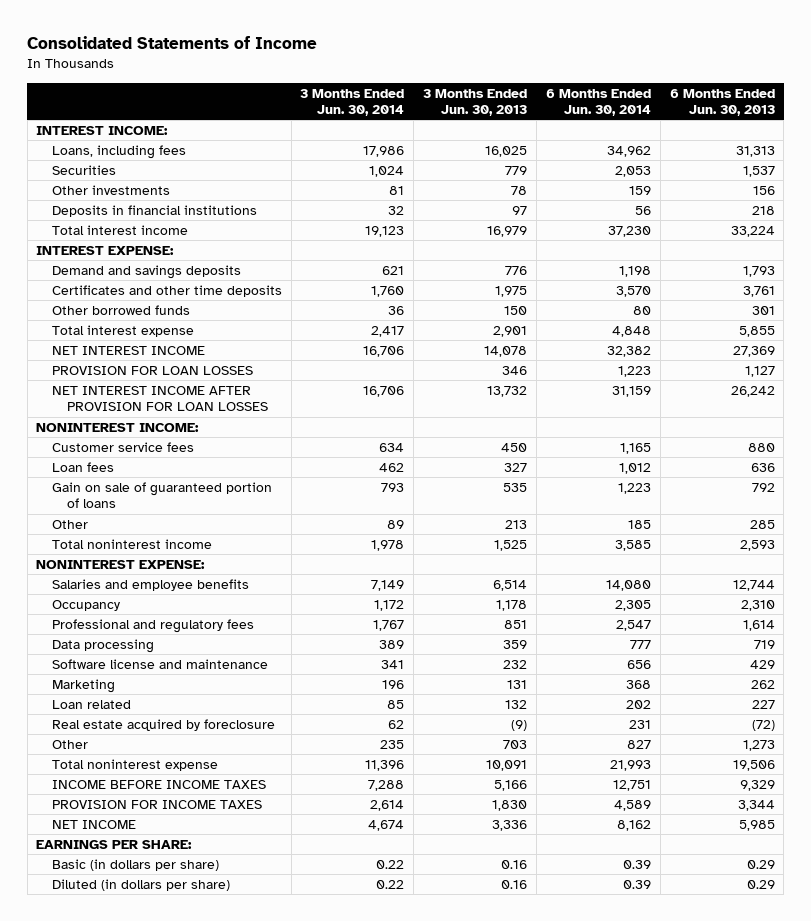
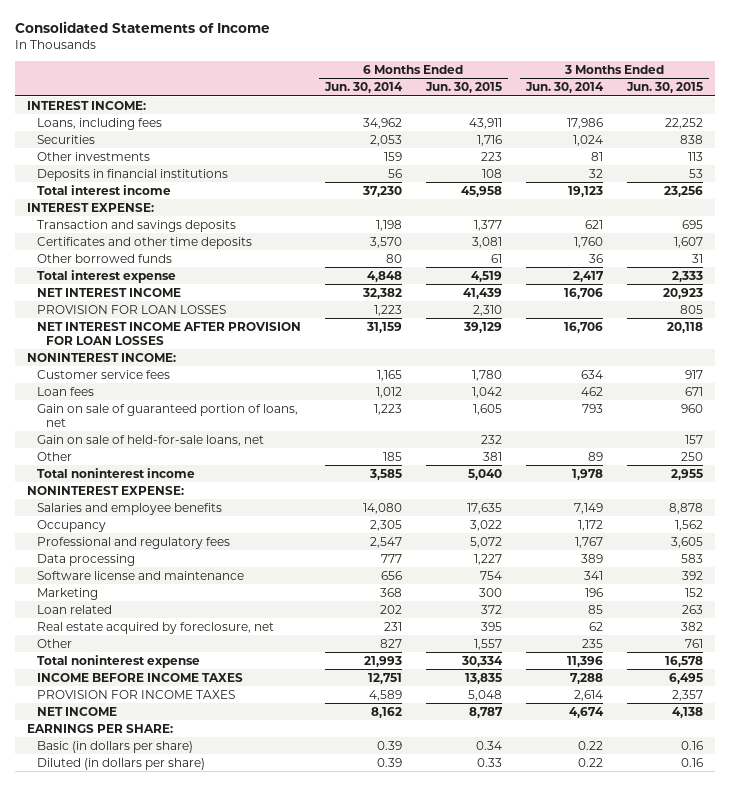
[423,88,528,117] 3 Months Ended Jun. 30, 2013 -> none
[669,88,775,117] 6 Months Ended Jun. 30, 2013 -> none
none -> [424,82,502,94] Jun. 30, 2015
none -> [626,82,704,94] Jun. 30, 2015
[51,264,241,279] Demand and savings deposits -> [36,219,236,232] Transaction and savings deposits
[51,481,272,509] Gain on sale of guaranteed portion of loans -> [36,403,298,427] Gain on sale of guaranteed portion of loans, net
none -> [36,434,264,446] Gain on sale of held-for-sale loans, net
[51,718,275,731] Real estate acquired by foreclosure -> [36,621,274,634] Real estate acquired by foreclosure, net

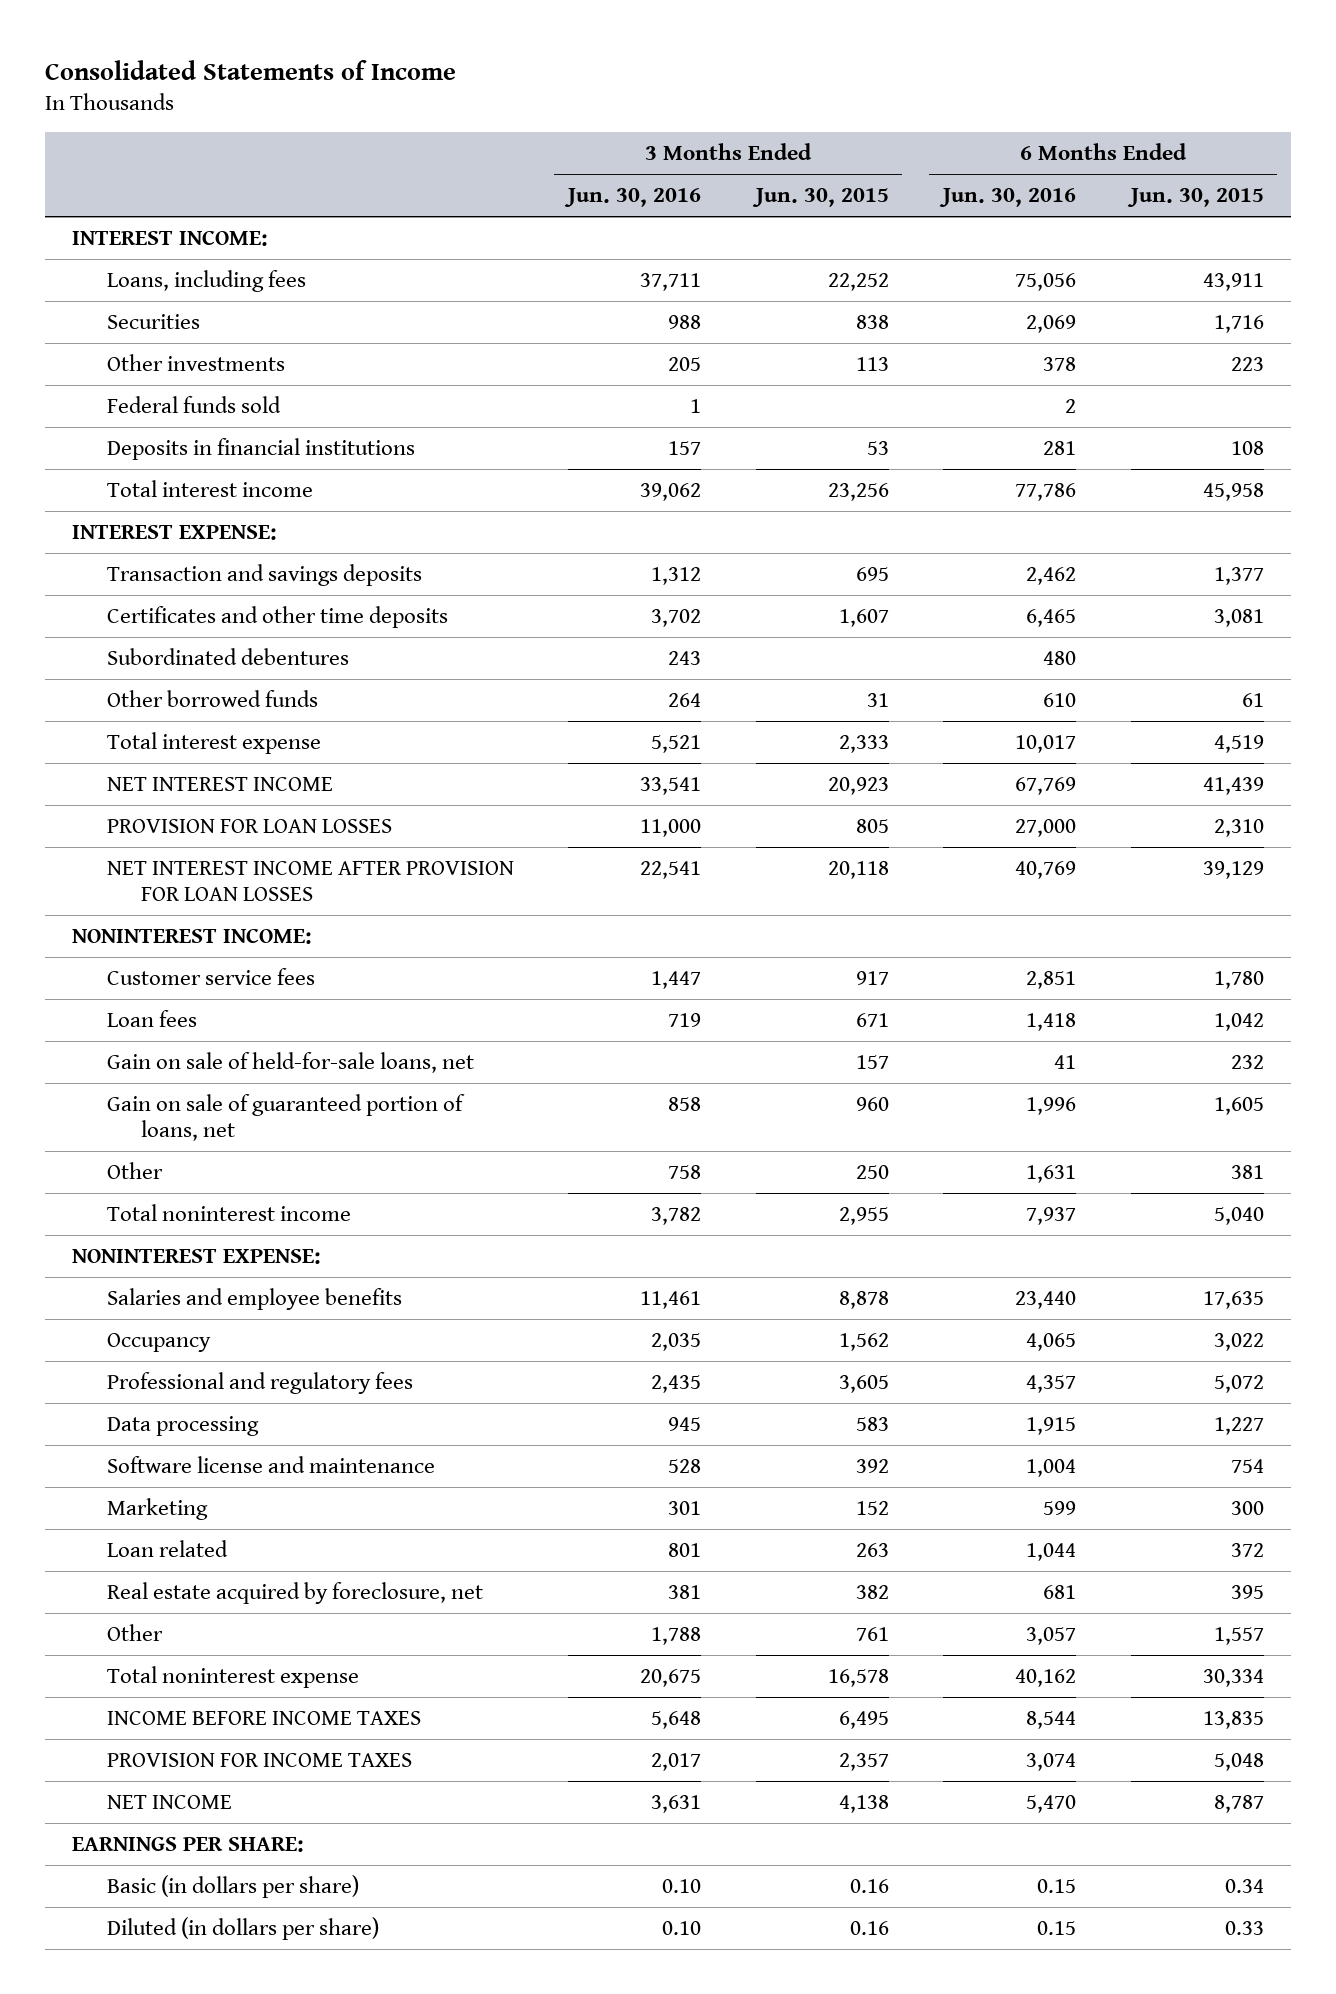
[323,82,403,94] Jun. 30, 2014 -> none
[525,82,605,94] Jun. 30, 2014 -> none
none -> [564,188,702,208] Jun. 30, 2016
none -> [939,188,1077,208] Jun. 30, 2016
none -> [106,395,281,413] Federal funds sold
none -> [106,647,349,665] Subordinated debentures
[36,403,298,427] Gain on sale of guaranteed portion of loans, net -> [106,1093,465,1142] Gain on sale of guaranteed portion of loans, net

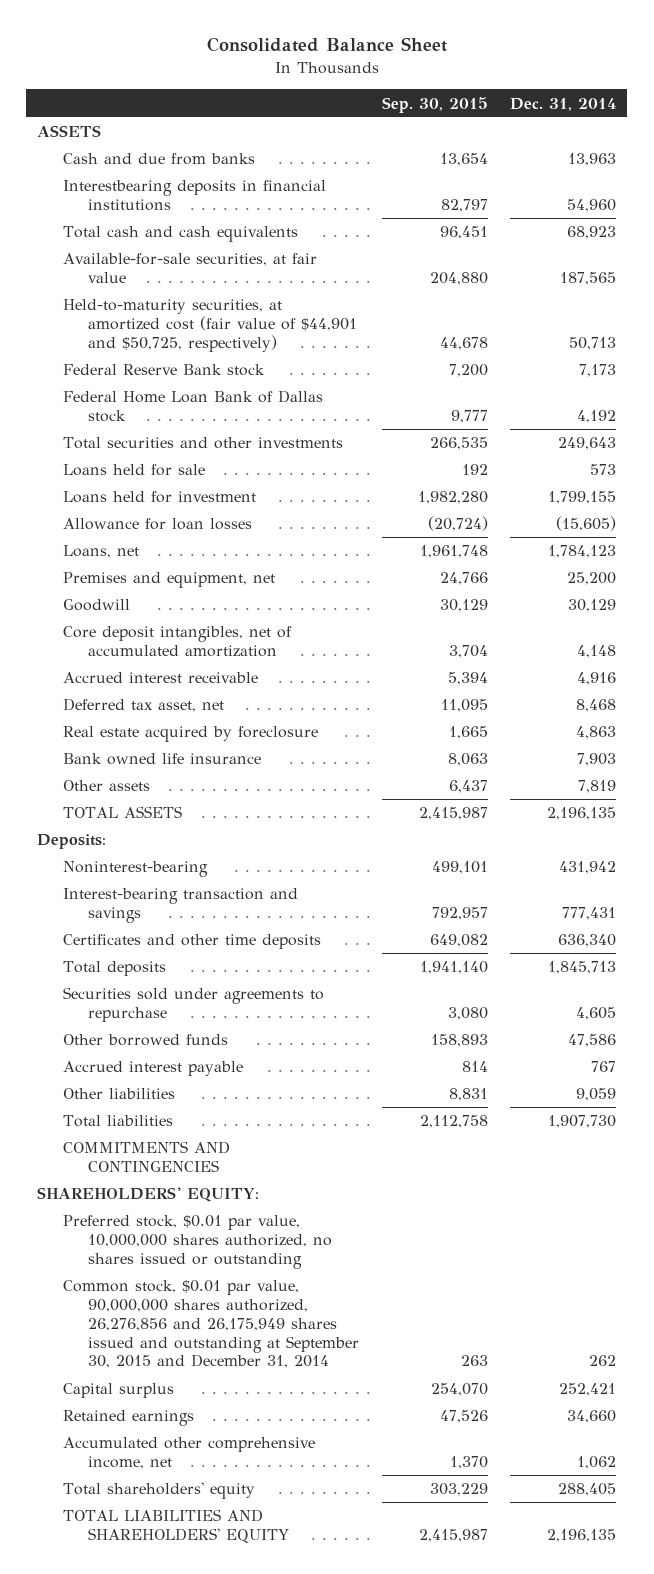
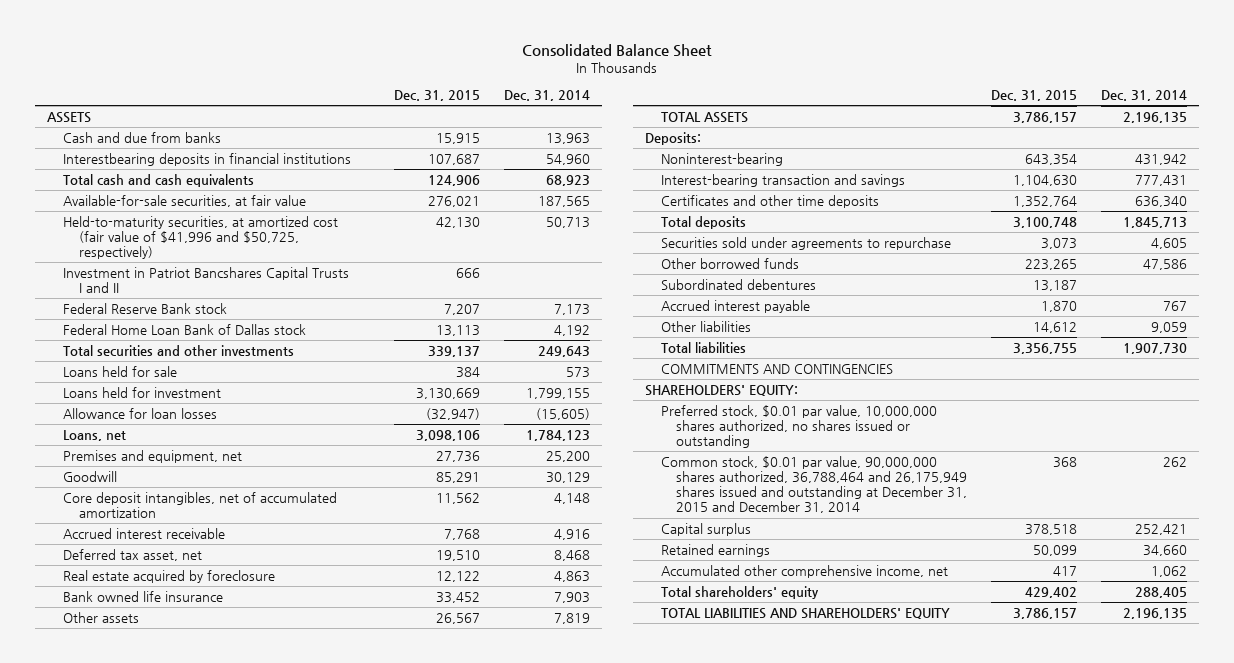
[381,96,488,113] Sep. 30, 2015 -> none
none -> [393,90,480,102] Dec. 31, 2015
[62,299,358,352] Held-to-maturity securities, at amortized cost (fair value of $44,901 and $50,725, respectively) -> [63,215,339,260] Held-to-maturity securities, at amortized cost (fair value of $41,996 and $50,725, respectively)
none -> [63,266,350,294] Investment in Patriot Bancshares Capital Trusts I and II
none -> [660,278,816,290] Subordinated debentures
[62,1280,360,1369] Common stock, $0.01 par value, 90,000,000 shares authorized, 26,276,856 and 26,175,949 shares issued and outstanding at September 30, 2015 and December 31, 2014 -> [660,455,968,514] Common stock, $0.01 par value, 90,000,000 shares authorized, 36,788,464 and 26,175,949 shares issued and outstanding at December 31, 2015 and December 31, 2014

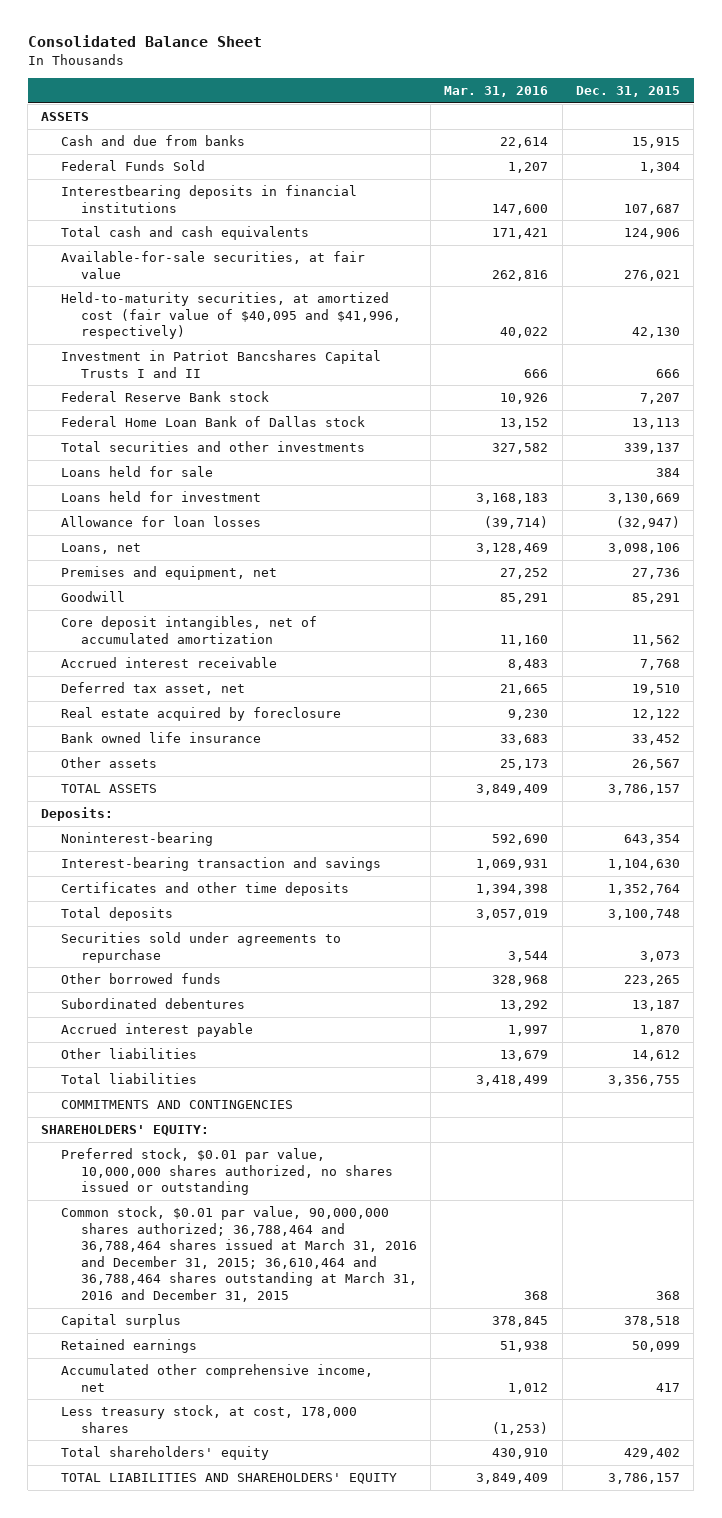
[503,90,590,102] Dec. 31, 2014 -> none
none -> [444,85,549,97] Mar. 31, 2016
none -> [61,160,206,172] Federal Funds Sold
[63,215,339,260] Held-to-maturity securities, at amortized cost (fair value of $41,996 and $50,725, respectively) -> [61,292,401,340] Held-to-maturity securities, at amortized cost (fair value of $40,095 and $41,996, respectively)
[660,455,968,514] Common stock, $0.01 par value, 90,000,000 shares authorized, 36,788,464 and 26,175,949 shares issued and outstanding at December 31, 2015 and December 31, 2014 -> [61,1206,417,1302] Common stock, $0.01 par value, 90,000,000 shares authorized; 36,788,464 and 36,788,464 shares issued at March 31, 2016 and December 31, 2015; 36,610,464 and 36,788,464 shares outstanding at March 31, 2016 and December 31, 2015
none -> [61,1405,358,1433] Less treasury stock, at cost, 178,000 shares

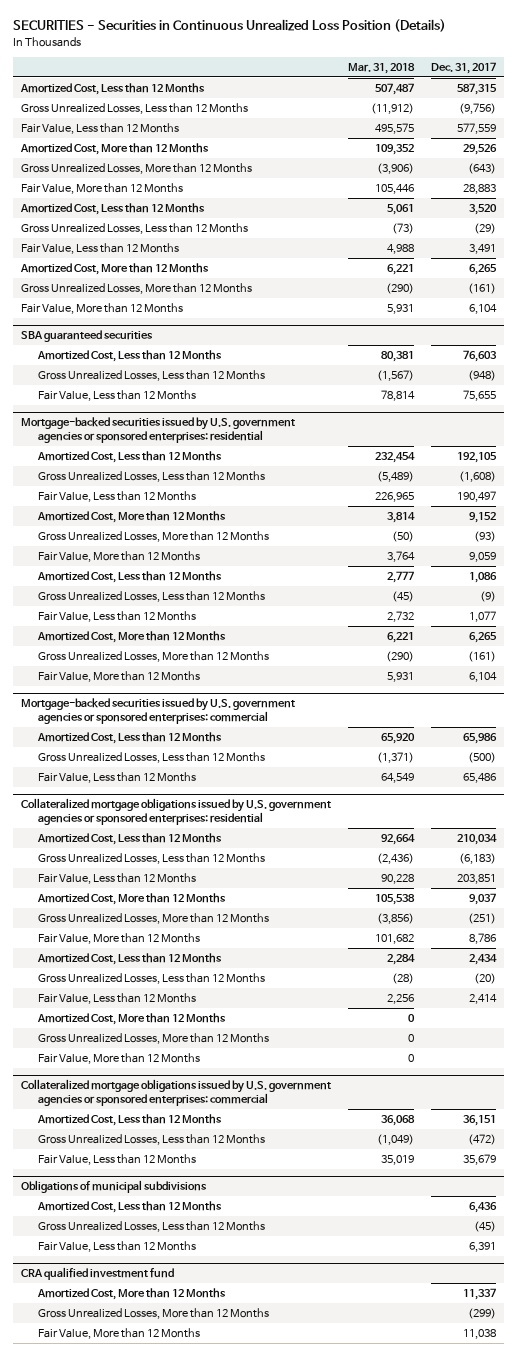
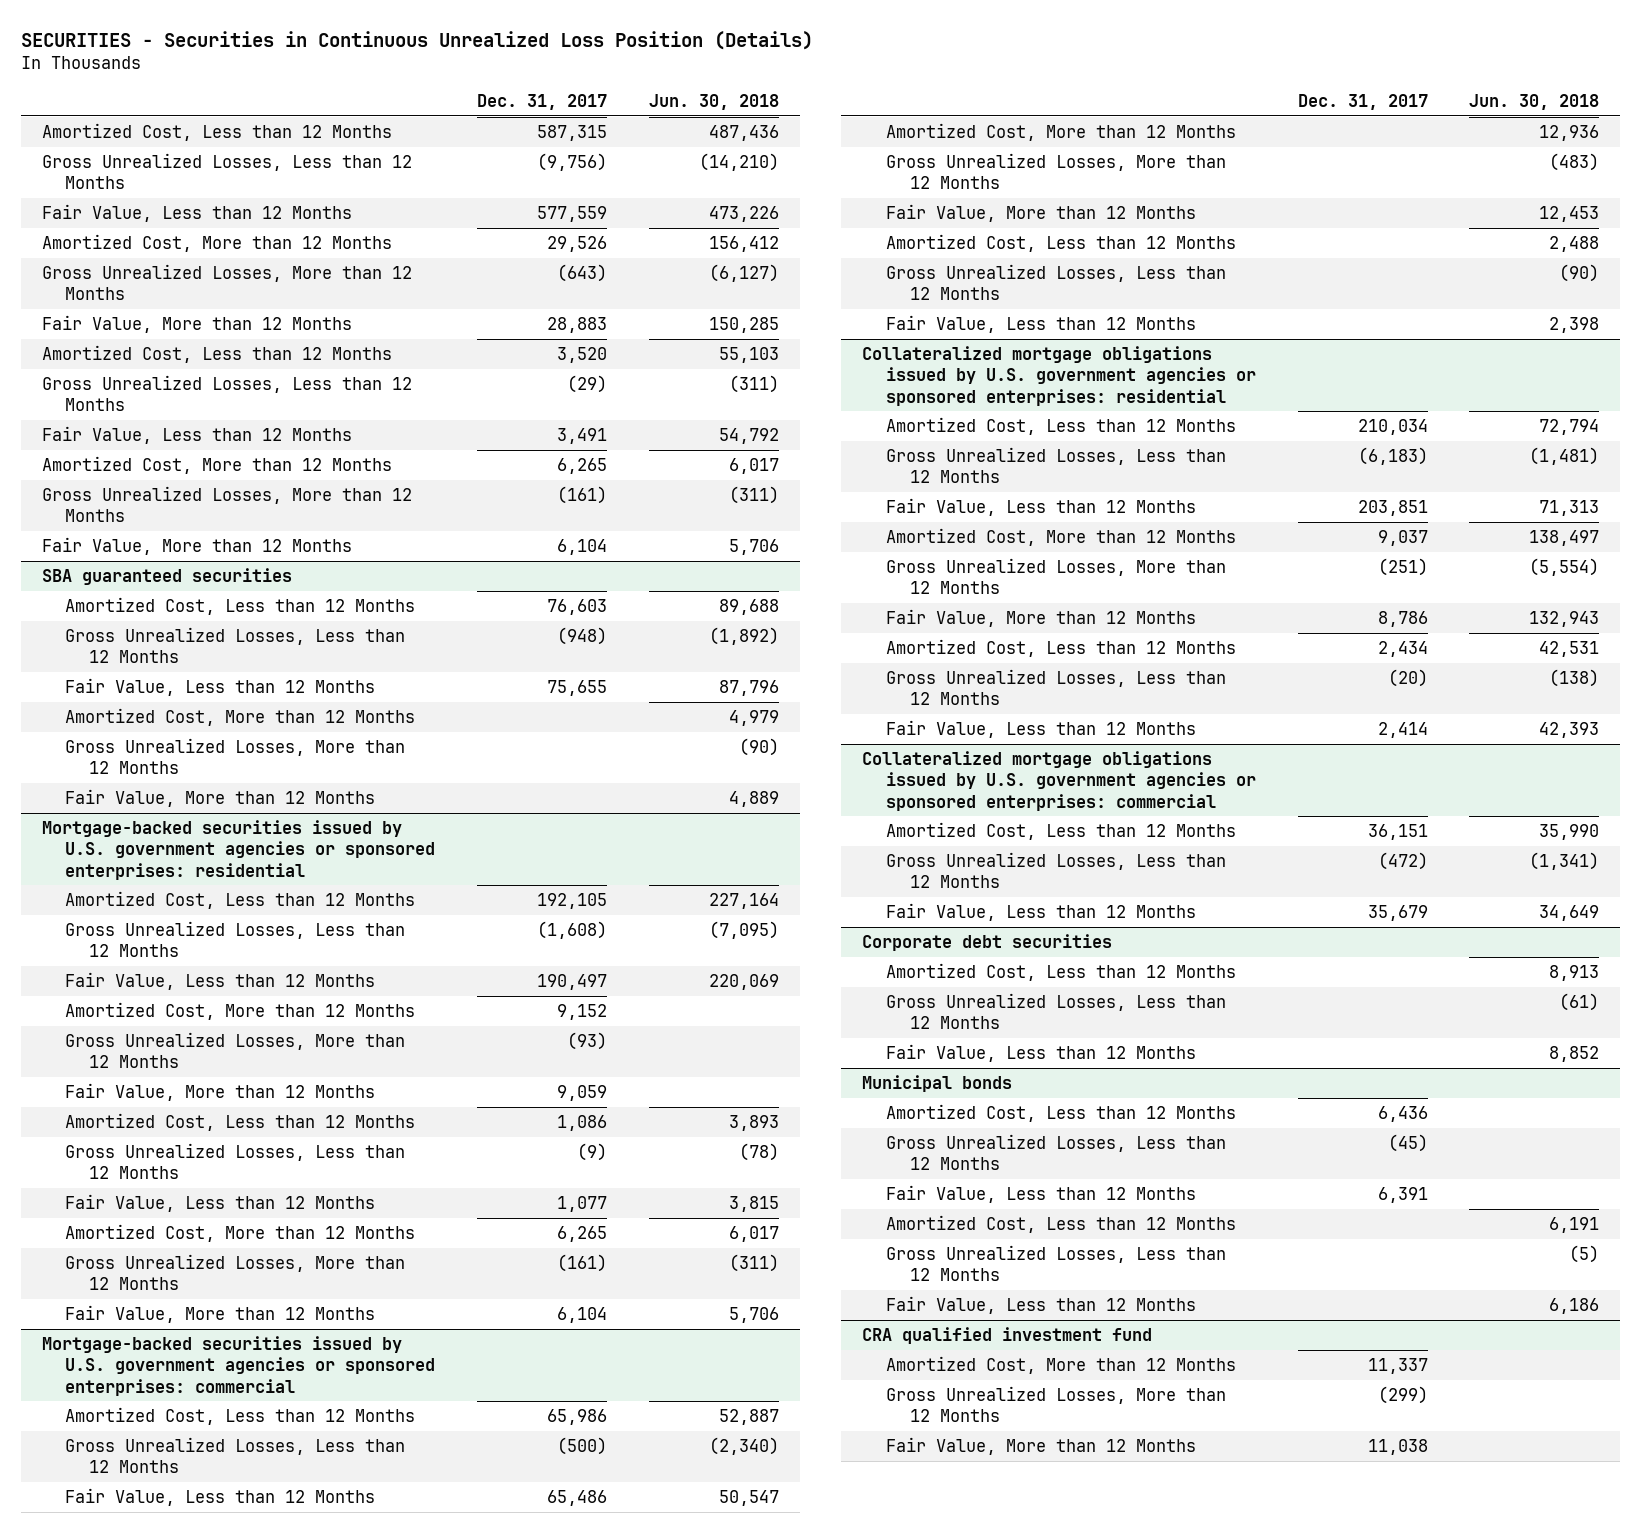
[348,62,416,74] Mar. 31, 2018 -> none
none -> [648,93,779,110] Jun. 30, 2018
none -> [65,707,416,726] Amortized Cost, More than 12 Months
none -> [65,737,406,775] Gross Unrealized Losses, More than 12 Months
none -> [65,788,376,807] Fair Value, More than 12 Months
none -> [885,122,1236,141] Amortized Cost, More than 12 Months
none -> [885,152,1226,190] Gross Unrealized Losses, More than 12 Months
none -> [885,203,1196,222] Fair Value, More than 12 Months
none -> [885,233,1236,252] Amortized Cost, Less than 12 Months
none -> [885,263,1226,301] Gross Unrealized Losses, Less than 12 Months
none -> [885,314,1196,333] Fair Value, Less than 12 Months
[37,1012,227,1025] Amortized Cost, More than 12 Months -> none
[38,1032,270,1044] Gross Unrealized Losses, More than 12 Months -> none
[38,1052,201,1064] Fair Value, More than 12 Months -> none
none -> [862,933,1113,951] Corporate debt securities
none -> [885,962,1236,981] Amortized Cost, Less than 12 Months
none -> [885,992,1226,1030] Gross Unrealized Losses, Less than 12 Months
none -> [885,1043,1196,1062] Fair Value, Less than 12 Months
[21,1179,208,1193] Obligations of municipal subdivisions -> [862,1074,1013,1092] Municipal bonds
none -> [885,1214,1236,1233] Amortized Cost, Less than 12 Months
none -> [885,1244,1226,1282] Gross Unrealized Losses, Less than 12 Months
none -> [885,1295,1196,1314] Fair Value, Less than 12 Months

